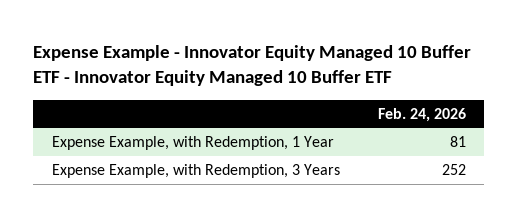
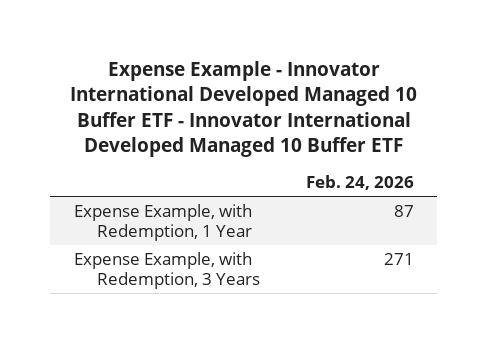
[33,45,472,87] Expense Example - Innovator Equity Managed 10 Buffer ETF - Innovator Equity Managed 10 Buffer ETF -> [69,60,417,158] Expense Example - Innovator International Developed Managed 10 Buffer ETF - Innovator International Developed Managed 10 Buffer ETF
[449,136,466,148] 81 -> [394,204,415,217] 87
[441,164,466,176] 252 -> [384,252,415,265] 271

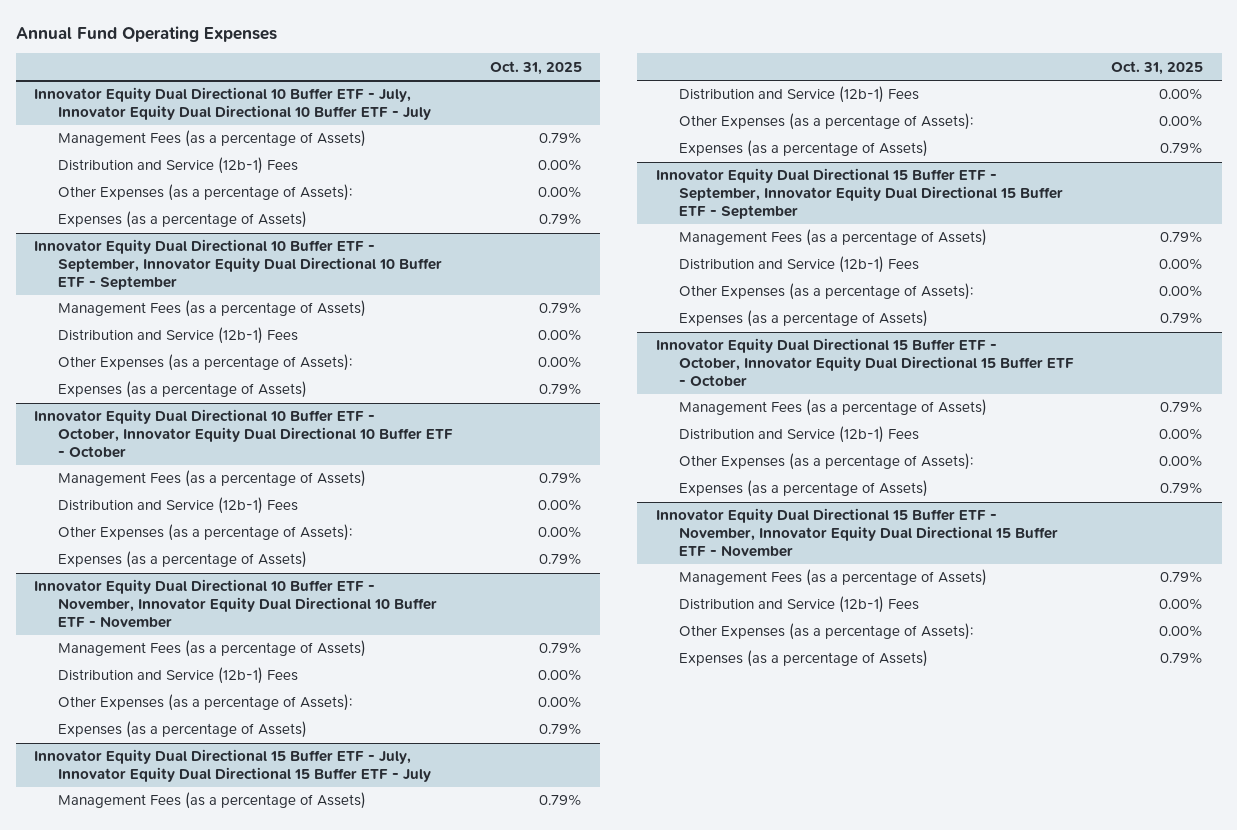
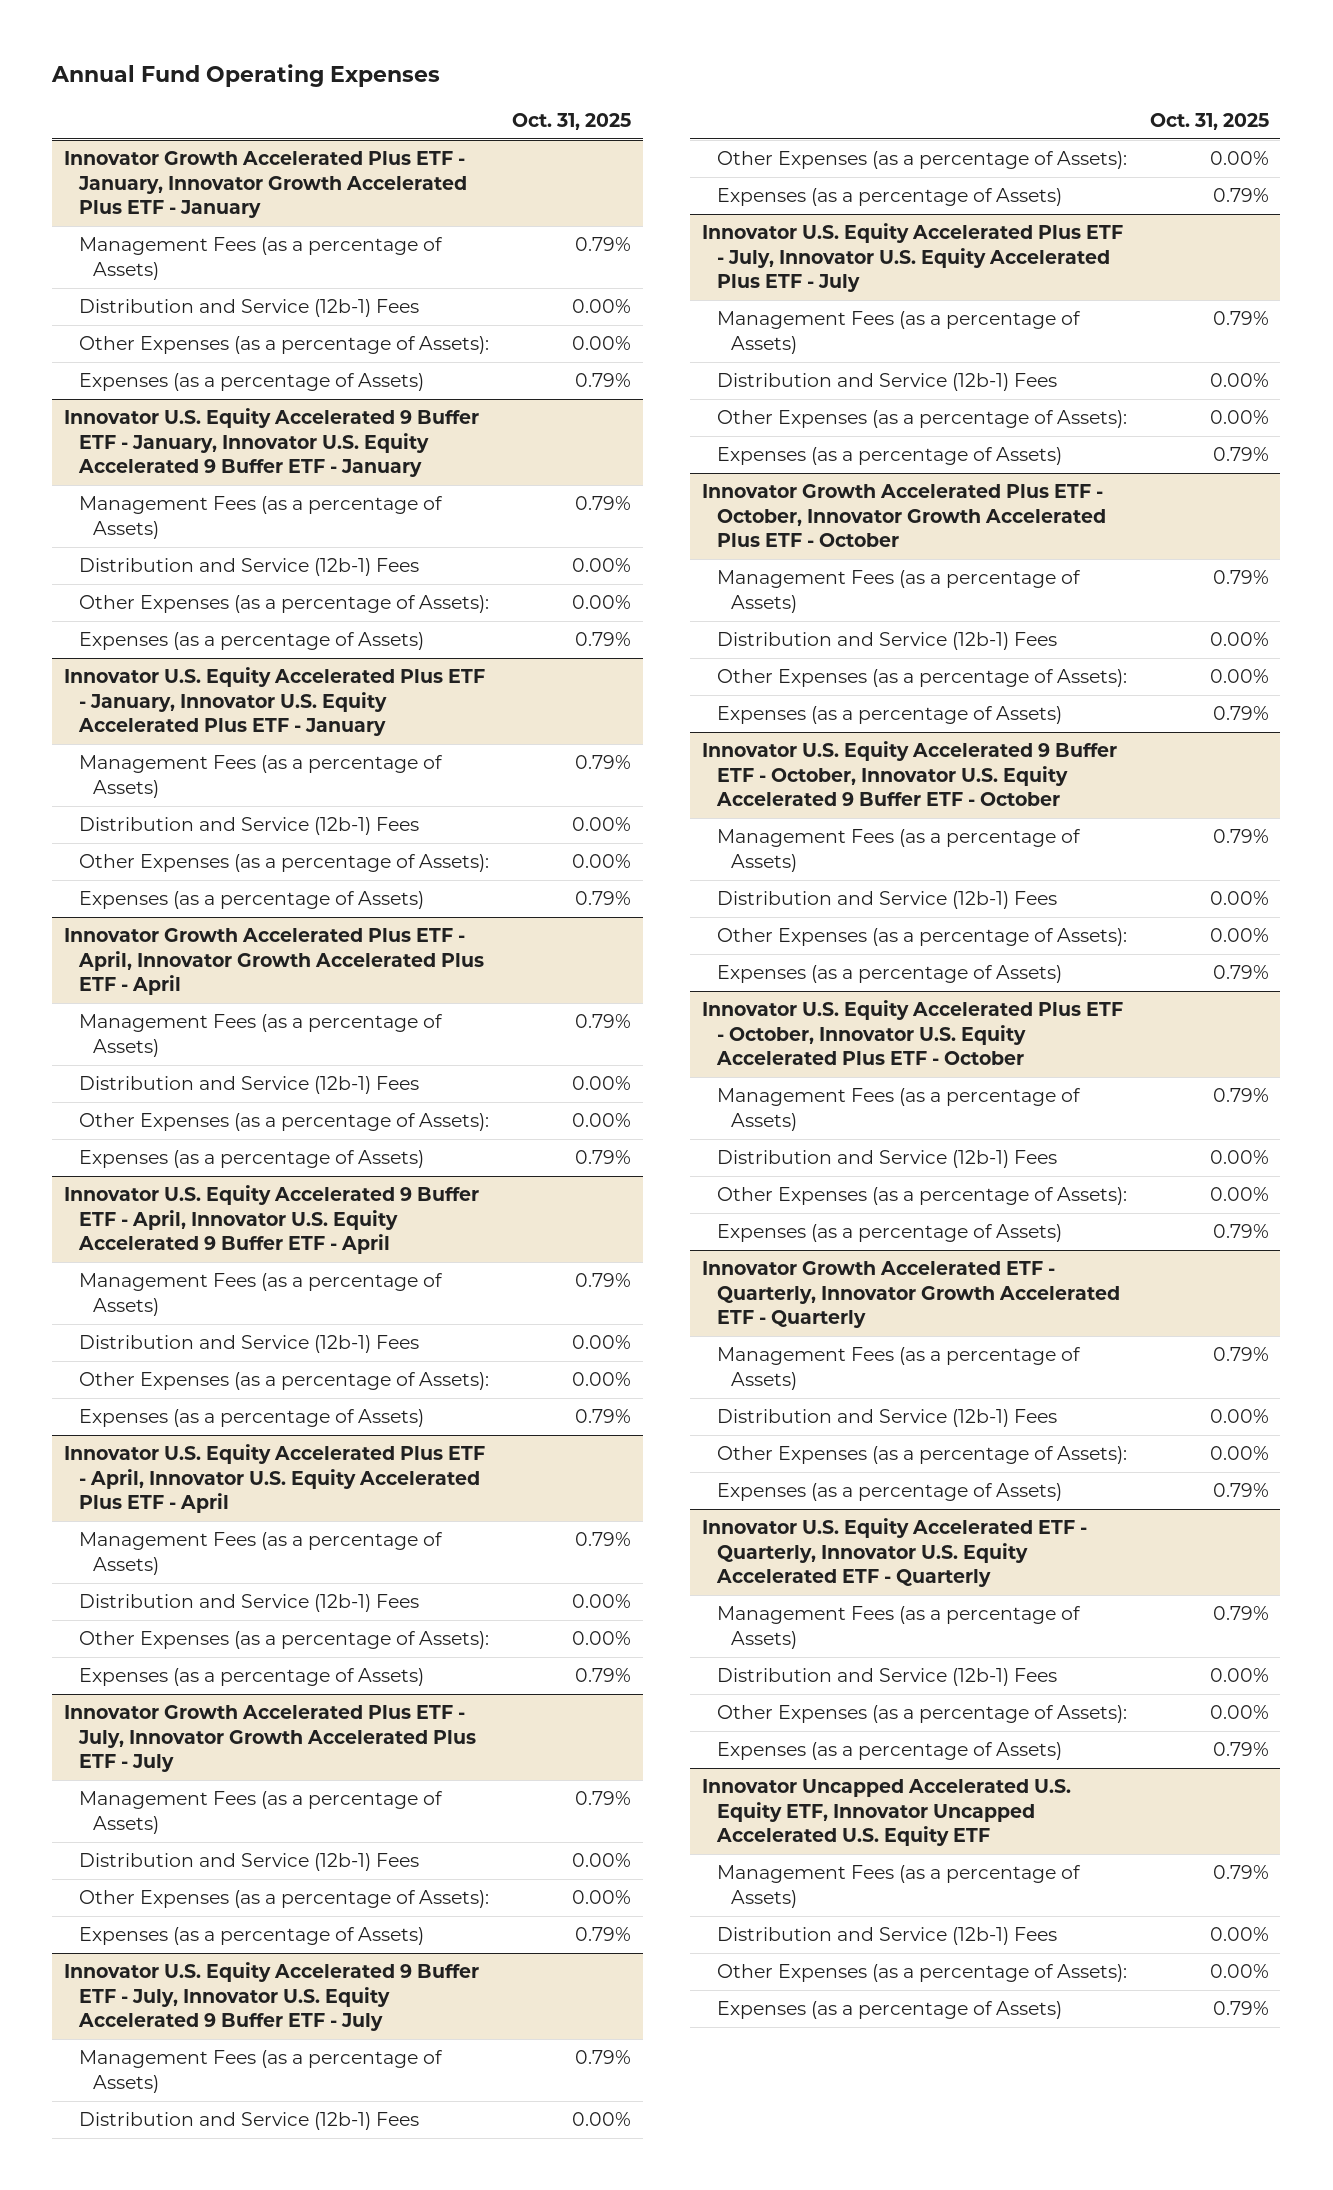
[34,87,431,121] Innovator Equity Dual Directional 10 Buffer ETF - July, Innovator Equity Dual Directional 10 Buffer ETF - July -> none
none -> [64,151,467,218] Innovator Growth Accelerated Plus ETF - January, Innovator Growth Accelerated Plus ETF - January
[34,239,442,290] Innovator Equity Dual Directional 10 Buffer ETF - September, Innovator Equity Dual Directional 10 Buffer ETF - September -> none
none -> [64,408,480,477] Innovator U.S. Equity Accelerated 9 Buffer ETF - January, Innovator U.S. Equity Accelerated 9 Buffer ETF - January
[34,409,453,458] Innovator Equity Dual Directional 10 Buffer ETF - October, Innovator Equity Dual Directional 10 Buffer ETF - October -> none
none -> [64,667,486,736] Innovator U.S. Equity Accelerated Plus ETF - January, Innovator U.S. Equity Accelerated Plus ETF - January
[34,579,437,628] Innovator Equity Dual Directional 10 Buffer ETF - November, Innovator Equity Dual Directional 10 Buffer ETF - November -> none
none -> [64,928,484,995] Innovator Growth Accelerated Plus ETF - April, Innovator Growth Accelerated Plus ETF - April
[34,749,431,783] Innovator Equity Dual Directional 15 Buffer ETF - July, Innovator Equity Dual Directional 15 Buffer ETF - July -> none
none -> [64,1185,480,1254] Innovator U.S. Equity Accelerated 9 Buffer ETF - April, Innovator U.S. Equity Accelerated 9 Buffer ETF - April
[655,168,1064,219] Innovator Equity Dual Directional 15 Buffer ETF - September, Innovator Equity Dual Directional 15 Buffer ETF - September -> none
none -> [64,1444,486,1513] Innovator U.S. Equity Accelerated Plus ETF - April, Innovator U.S. Equity Accelerated Plus ETF - April
[655,338,1075,387] Innovator Equity Dual Directional 15 Buffer ETF - October, Innovator Equity Dual Directional 15 Buffer ETF - October -> none
none -> [64,1705,476,1772] Innovator Growth Accelerated Plus ETF - July, Innovator Growth Accelerated Plus ETF - July
[655,508,1059,557] Innovator Equity Dual Directional 15 Buffer ETF - November, Innovator Equity Dual Directional 15 Buffer ETF - November -> none
none -> [64,1962,480,2031] Innovator U.S. Equity Accelerated 9 Buffer ETF - July, Innovator U.S. Equity Accelerated 9 Buffer ETF - July
none -> [702,223,1124,292] Innovator U.S. Equity Accelerated Plus ETF - July, Innovator U.S. Equity Accelerated Plus ETF - July
none -> [716,311,1081,354] Management Fees (as a percentage of Assets)
none -> [716,373,1057,392] Distribution and Service (12b-1) Fees
none -> [716,410,1127,429] Other Expenses (as a percentage of Assets):
none -> [716,447,1062,466] Expenses (as a percentage of Assets)
none -> [702,484,1106,547] Innovator Growth Accelerated Plus ETF - October, Innovator Growth Accelerated Plus ETF - October
none -> [716,570,1081,613] Management Fees (as a percentage of Assets)
none -> [716,632,1057,651] Distribution and Service (12b-1) Fees
none -> [716,669,1127,688] Other Expenses (as a percentage of Assets):
none -> [716,706,1062,725] Expenses (as a percentage of Assets)
none -> [702,741,1118,806] Innovator U.S. Equity Accelerated 9 Buffer ETF - October, Innovator U.S. Equity Accelerated 9 Buffer ETF - October
none -> [716,829,1081,872] Management Fees (as a percentage of Assets)
none -> [716,891,1057,910] Distribution and Service (12b-1) Fees
none -> [716,928,1127,947] Other Expenses (as a percentage of Assets):
none -> [716,965,1062,984] Expenses (as a percentage of Assets)
none -> [702,1000,1124,1065] Innovator U.S. Equity Accelerated Plus ETF - October, Innovator U.S. Equity Accelerated Plus ETF - October
none -> [716,1088,1081,1131] Management Fees (as a percentage of Assets)
none -> [716,1150,1057,1169] Distribution and Service (12b-1) Fees
none -> [716,1187,1127,1206] Other Expenses (as a percentage of Assets):
none -> [716,1224,1062,1243] Expenses (as a percentage of Assets)
none -> [702,1261,1120,1328] Innovator Growth Accelerated ETF - Quarterly, Innovator Growth Accelerated ETF - Quarterly
none -> [716,1347,1081,1390] Management Fees (as a percentage of Assets)
none -> [716,1409,1057,1428] Distribution and Service (12b-1) Fees
none -> [716,1446,1127,1465] Other Expenses (as a percentage of Assets):
none -> [716,1483,1062,1502] Expenses (as a percentage of Assets)
none -> [702,1518,1088,1587] Innovator U.S. Equity Accelerated ETF - Quarterly, Innovator U.S. Equity Accelerated ETF - Quarterly
none -> [716,1606,1081,1649] Management Fees (as a percentage of Assets)
none -> [716,1668,1057,1687] Distribution and Service (12b-1) Fees
none -> [716,1705,1127,1724] Other Expenses (as a percentage of Assets):
none -> [716,1742,1062,1761] Expenses (as a percentage of Assets)
none -> [702,1779,1072,1846] Innovator Uncapped Accelerated U.S. Equity ETF, Innovator Uncapped Accelerated U.S. Equity ETF
none -> [716,1865,1081,1908] Management Fees (as a percentage of Assets)
none -> [716,1927,1057,1946] Distribution and Service (12b-1) Fees
none -> [716,1964,1127,1983] Other Expenses (as a percentage of Assets):
none -> [716,2001,1062,2020] Expenses (as a percentage of Assets)

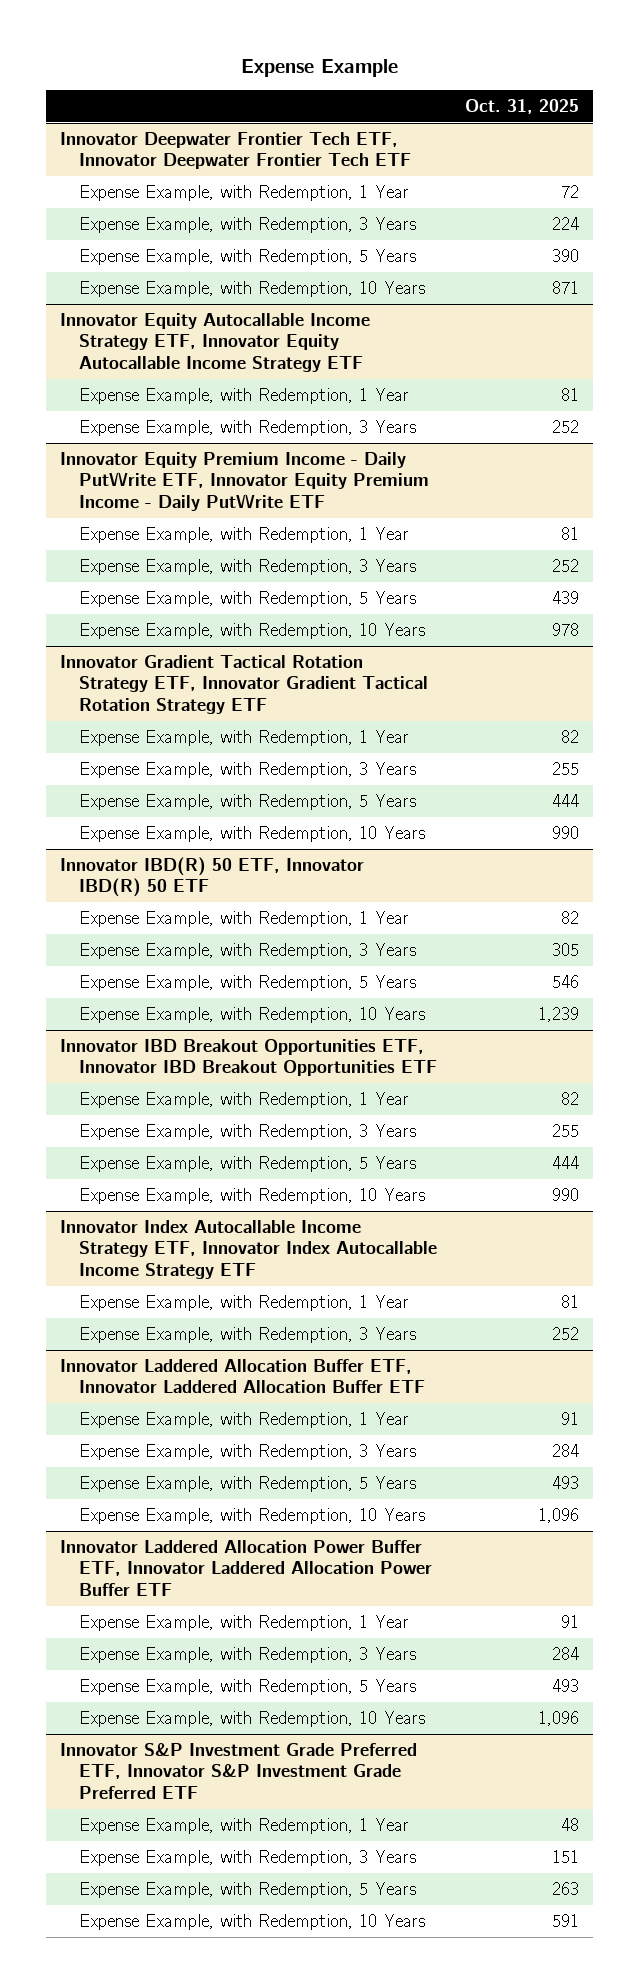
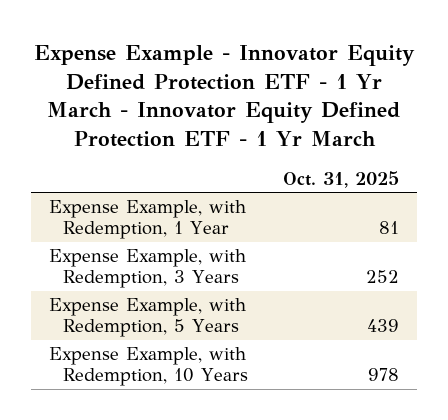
[240,58,398,77] Expense Example -> [34,45,416,148] Expense Example - Innovator Equity Defined Protection ETF - 1 Yr March - Innovator Equity Defined Protection ETF - 1 Yr March
[59,131,411,170] Innovator Deepwater Frontier Tech ETF, Innovator Deepwater Frontier Tech ETF -> none
[78,184,409,201] Expense Example, with Redemption, 1 Year -> none
[78,216,416,233] Expense Example, with Redemption, 3 Years -> none
[78,248,416,265] Expense Example, with Redemption, 5 Years -> none
[78,280,425,297] Expense Example, with Redemption, 10 Years -> none
[59,312,370,372] Innovator Equity Autocallable Income Strategy ETF, Innovator Equity Autocallable Income Strategy ETF -> none
[59,451,429,511] Innovator Equity Premium Income - Daily PutWrite ETF, Innovator Equity Premium Income - Daily PutWrite ETF -> none
[78,526,409,543] Expense Example, with Redemption, 1 Year -> none
[78,558,416,575] Expense Example, with Redemption, 3 Years -> none
[59,654,428,714] Innovator Gradient Tactical Rotation Strategy ETF, Innovator Gradient Tactical Rotation Strategy ETF -> none
[78,729,409,746] Expense Example, with Redemption, 1 Year -> none
[78,761,416,778] Expense Example, with Redemption, 3 Years -> none
[78,793,416,810] Expense Example, with Redemption, 5 Years -> none
[78,825,425,842] Expense Example, with Redemption, 10 Years -> none
[59,856,364,898] Innovator IBD(R) 50 ETF, Innovator IBD(R) 50 ETF -> none
[78,910,409,927] Expense Example, with Redemption, 1 Year -> none
[78,942,416,959] Expense Example, with Redemption, 3 Years -> none
[78,974,416,991] Expense Example, with Redemption, 5 Years -> none
[78,1006,425,1023] Expense Example, with Redemption, 10 Years -> none
[59,1038,437,1077] Innovator IBD Breakout Opportunities ETF, Innovator IBD Breakout Opportunities ETF -> none
[78,1091,409,1108] Expense Example, with Redemption, 1 Year -> none
[78,1123,416,1140] Expense Example, with Redemption, 3 Years -> none
[78,1155,416,1172] Expense Example, with Redemption, 5 Years -> none
[78,1187,425,1204] Expense Example, with Redemption, 10 Years -> none
[59,1219,437,1279] Innovator Index Autocallable Income Strategy ETF, Innovator Index Autocallable Income Strategy ETF -> none
[78,1294,409,1311] Expense Example, with Redemption, 1 Year -> none
[78,1326,416,1343] Expense Example, with Redemption, 3 Years -> none
[59,1358,425,1394] Innovator Laddered Allocation Buffer ETF, Innovator Laddered Allocation Buffer ETF -> none
[78,1411,409,1428] Expense Example, with Redemption, 1 Year -> none
[78,1443,416,1460] Expense Example, with Redemption, 3 Years -> none
[78,1475,416,1492] Expense Example, with Redemption, 5 Years -> none
[78,1507,425,1524] Expense Example, with Redemption, 10 Years -> none
[59,1539,432,1596] Innovator Laddered Allocation Power Buffer ETF, Innovator Laddered Allocation Power Buffer ETF -> none
[78,1614,409,1631] Expense Example, with Redemption, 1 Year -> none
[78,1646,416,1663] Expense Example, with Redemption, 3 Years -> none
[78,1678,416,1695] Expense Example, with Redemption, 5 Years -> none
[78,1710,425,1727] Expense Example, with Redemption, 10 Years -> none
[59,1742,417,1799] Innovator S&P Investment Grade Preferred ETF, Innovator S&P Investment Grade Preferred ETF -> none
[78,1817,409,1834] Expense Example, with Redemption, 1 Year -> none
[78,1849,416,1866] Expense Example, with Redemption, 3 Years -> none
[78,1881,416,1898] Expense Example, with Redemption, 5 Years -> none
[78,1913,425,1930] Expense Example, with Redemption, 10 Years -> none

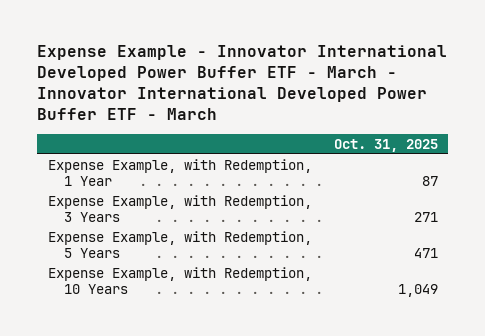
[34,45,416,148] Expense Example - Innovator Equity Defined Protection ETF - 1 Yr March - Innovator Equity Defined Protection ETF - 1 Yr March -> [36,45,447,121] Expense Example - Innovator International Developed Power Buffer ETF - March - Innovator International Developed Power Buffer ETF - March
[379,221,400,235] 81 -> [421,175,438,186] 87
[366,270,400,284] 252 -> [413,211,438,222] 271
[367,319,400,333] 439 -> [413,247,438,258] 471
[368,368,400,382] 978 -> [397,283,438,297] 1,049

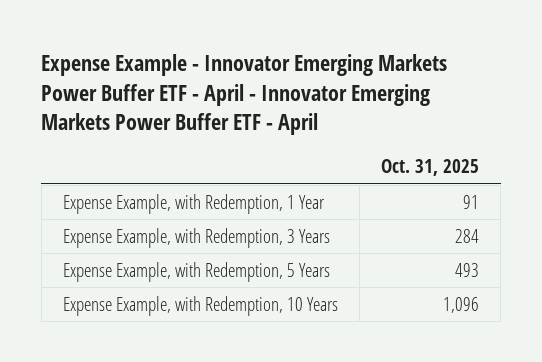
[36,45,447,121] Expense Example - Innovator International Developed Power Buffer ETF - March - Innovator International Developed Power Buffer ETF - March -> [41,54,448,136] Expense Example - Innovator Emerging Markets Power Buffer ETF - April - Innovator Emerging Markets Power Buffer ETF - April
[421,175,438,186] 87 -> [463,194,480,209] 91
[413,211,438,222] 271 -> [455,228,480,243] 284
[413,247,438,258] 471 -> [455,262,480,277] 493
[397,283,438,297] 1,049 -> [443,296,480,313] 1,096

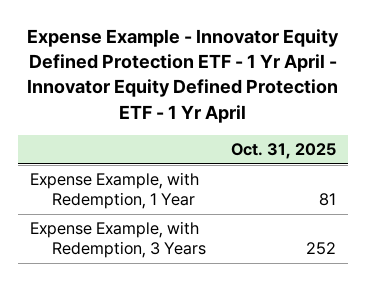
[41,54,448,136] Expense Example - Innovator Emerging Markets Power Buffer ETF - April - Innovator Emerging Markets Power Buffer ETF - April -> [27,28,340,123] Expense Example - Innovator Equity Defined Protection ETF - 1 Yr April - Innovator Equity Defined Protection ETF - 1 Yr April
[63,261,331,282] Expense Example, with Redemption, 5 Years -> none
[63,295,339,316] Expense Example, with Redemption, 10 Years -> none
[463,194,480,209] 91 -> [318,193,336,207] 81
[455,228,480,243] 284 -> [305,242,336,256] 252

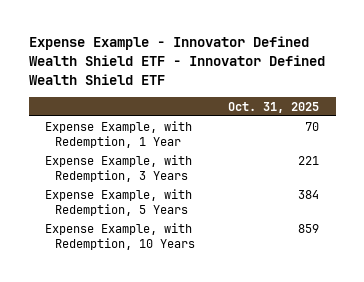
[27,28,340,123] Expense Example - Innovator Equity Defined Protection ETF - 1 Yr April - Innovator Equity Defined Protection ETF - 1 Yr April -> [28,36,325,85] Expense Example - Innovator Defined Wealth Shield ETF - Innovator Defined Wealth Shield ETF
[318,193,336,207] 81 -> [304,121,319,131] 70
[305,242,336,256] 252 -> [297,155,319,165] 221
none -> [45,188,193,216] Expense Example, with Redemption, 5 Years
none -> [45,222,195,250] Expense Example, with Redemption, 10 Years

